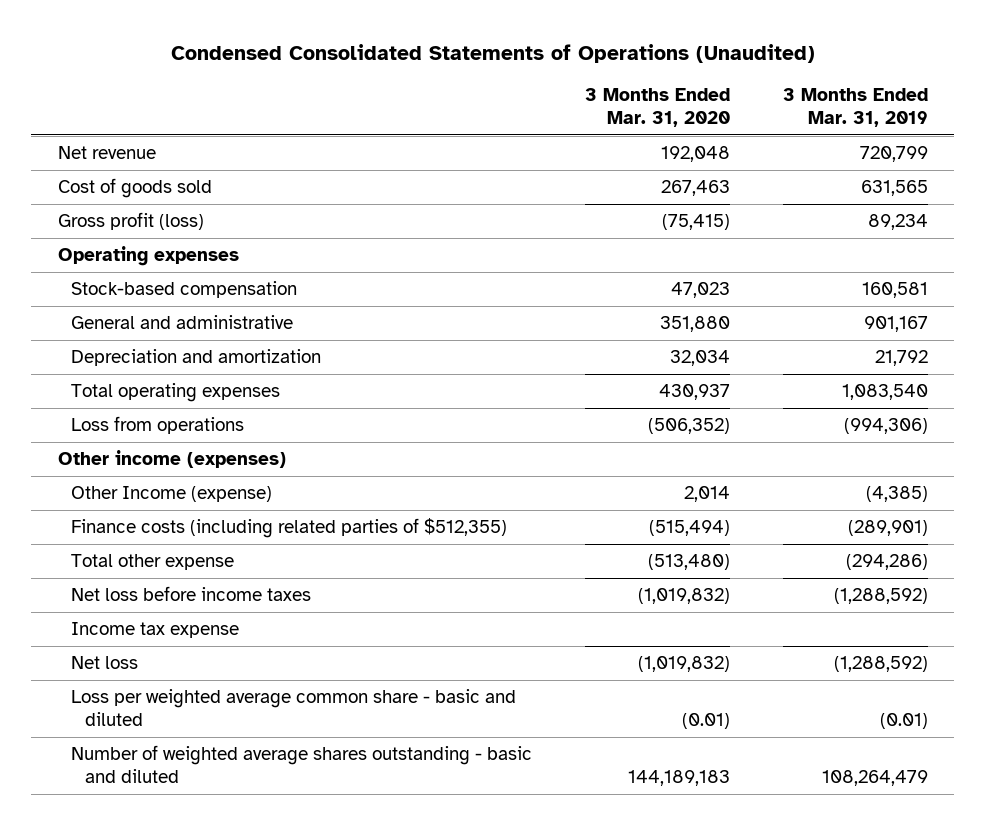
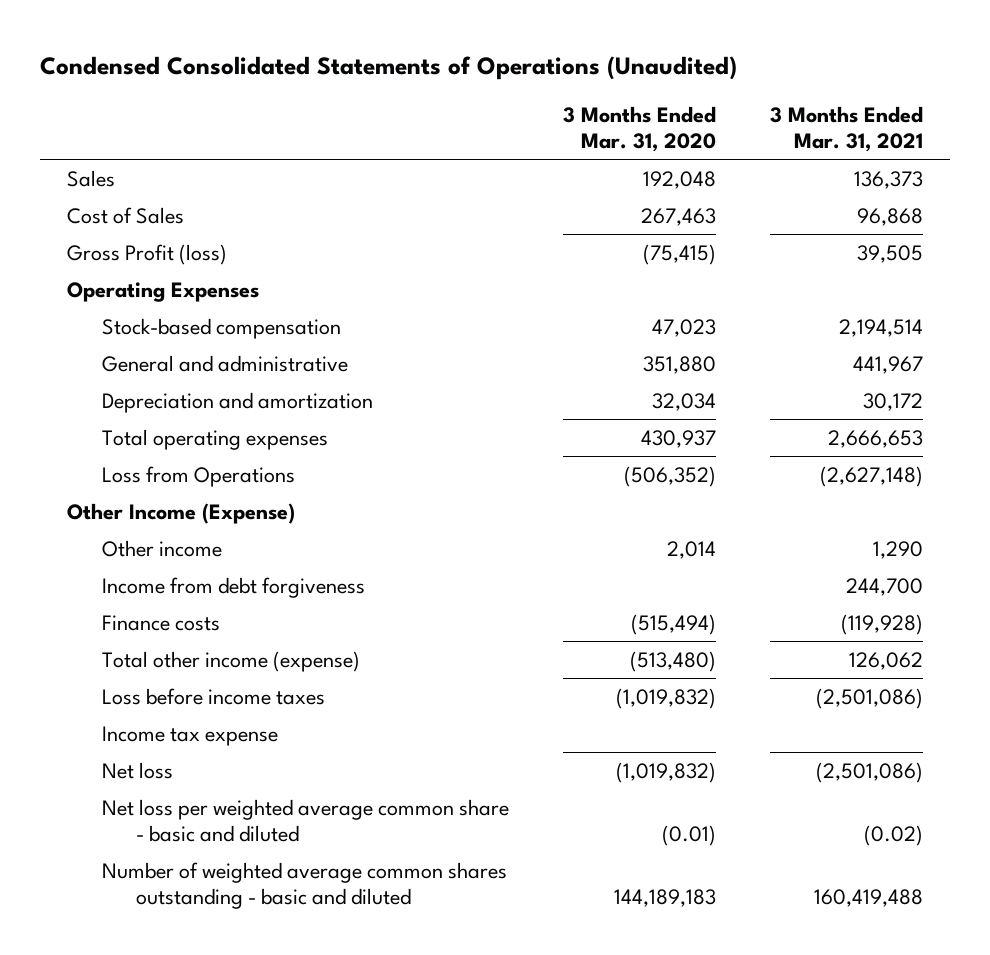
[782,88,928,128] 3 Months Ended Mar. 31, 2019 -> none
none -> [769,105,923,152] 3 Months Ended Mar. 31, 2021
[57,146,156,160] Net revenue -> [67,169,116,187] Sales
[57,178,212,199] Cost of goods sold -> [67,206,185,224] Cost of Sales
[57,212,204,231] Gross profit (loss) -> [67,243,228,265] Gross Profit (loss)
[57,246,239,267] Operating expenses -> [67,281,260,302] Operating Expenses
[71,416,245,435] Loss from operations -> [101,465,295,487] Loss from Operations
[57,450,286,469] Other income (expenses) -> [67,502,296,524] Other Income (Expense)
[71,486,273,503] Other Income (expense) -> [101,539,222,557] Other income
none -> [101,576,365,598] Income from debt forgiveness
[71,518,508,539] Finance costs (including related parties of $512,355) -> [101,614,220,631] Finance costs
[71,554,235,571] Total other expense -> [101,650,360,672] Total other income (expense)
[71,586,312,602] Net loss before income taxes -> [101,687,325,705] Loss before income taxes
[71,689,517,727] Loss per weighted average common share - basic and diluted -> [101,798,509,842] Net loss per weighted average common share - basic and diluted
[71,745,533,784] Number of weighted average shares outstanding - basic and diluted -> [101,861,507,909] Number of weighted average common shares outstanding - basic and diluted

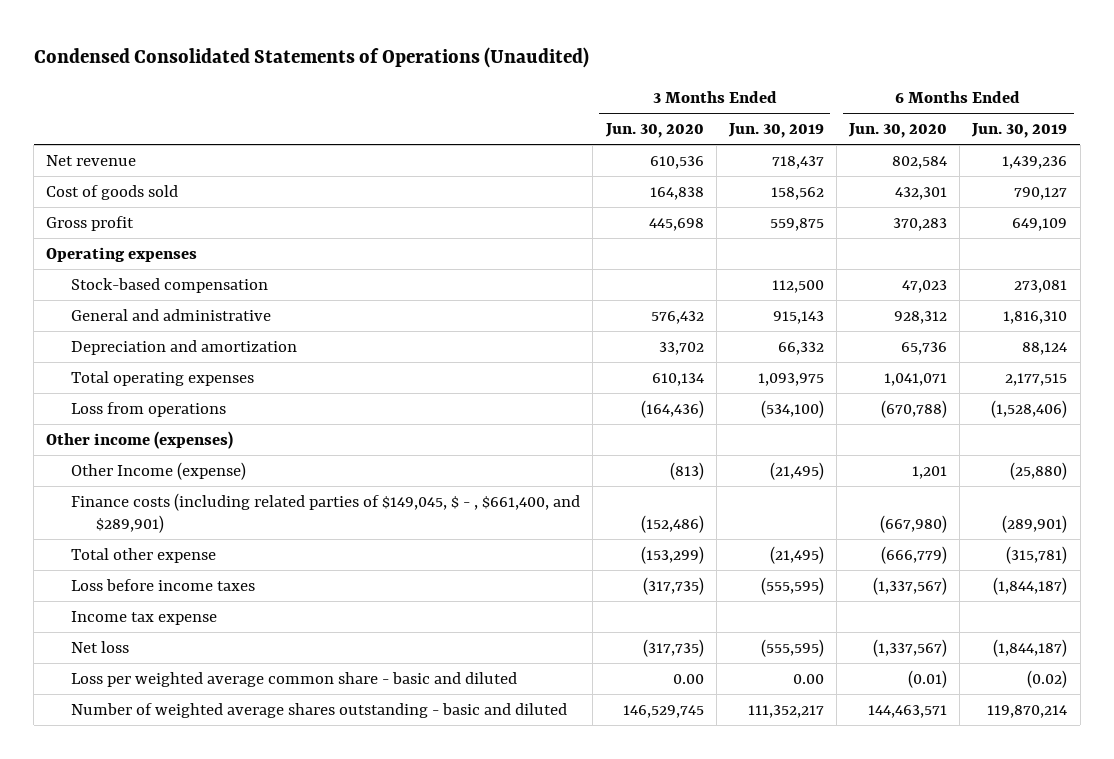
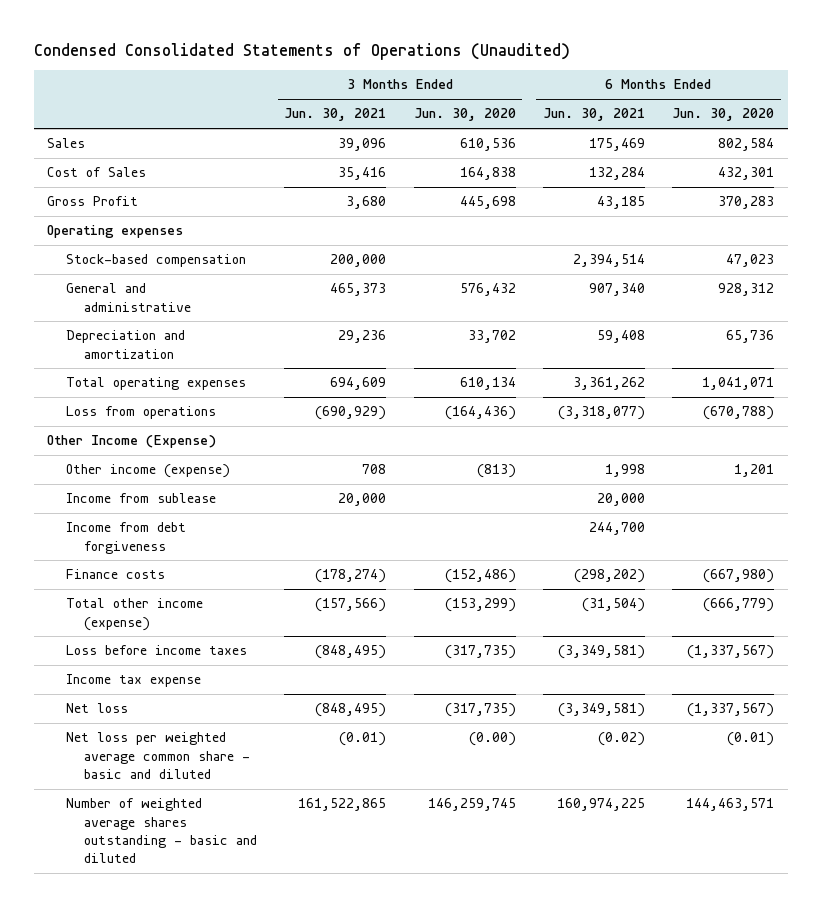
[727,123,824,139] Jun. 30, 2019 -> none
[971,123,1068,139] Jun. 30, 2019 -> none
none -> [284,108,387,122] Jun. 30, 2021
none -> [542,108,645,122] Jun. 30, 2021
[46,155,137,167] Net revenue -> [47,138,86,149] Sales
[46,185,179,201] Cost of goods sold -> [47,167,147,178] Cost of Sales
[46,216,135,232] Gross profit -> [47,196,139,207] Gross Profit
[46,431,234,450] Other income (expenses) -> [47,435,217,449] Other Income (Expense)
[71,462,247,481] Other Income (expense) -> [65,464,230,479] Other income (expense)
none -> [65,493,216,504] Income from sublease
none -> [65,522,186,554] Income from debt forgiveness
[71,493,581,533] Finance costs (including related parties of $149,045, $ - , $661,400, and $289,901) -> [65,569,165,580] Finance costs
[71,548,217,564] Total other expense -> [65,598,203,631] Total other income (expense)
[71,672,518,688] Loss per weighted average common share - basic and diluted -> [65,732,251,779] Net loss per weighted average common share - basic and diluted
[672,674,704,685] 0.00 -> [468,732,516,747] (0.00)
[622,705,704,719] 146,529,745 -> [427,798,516,812] 146,259,745

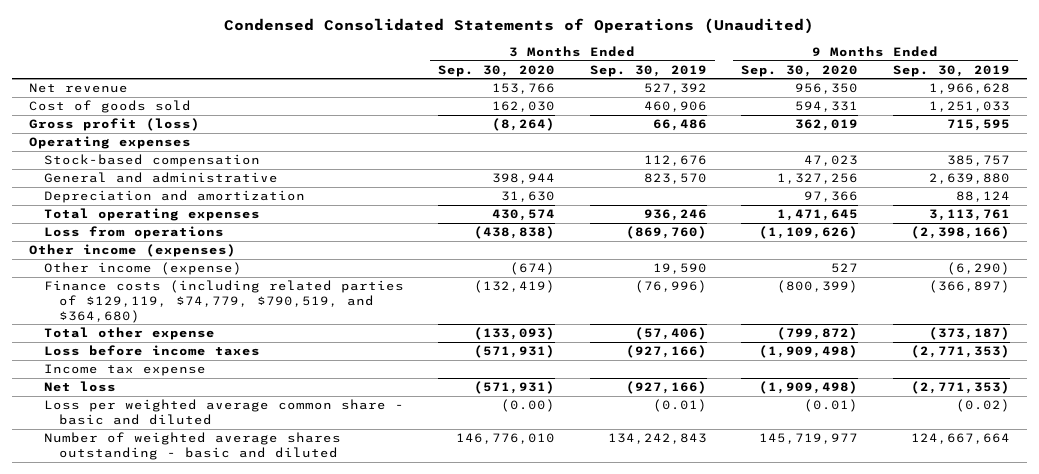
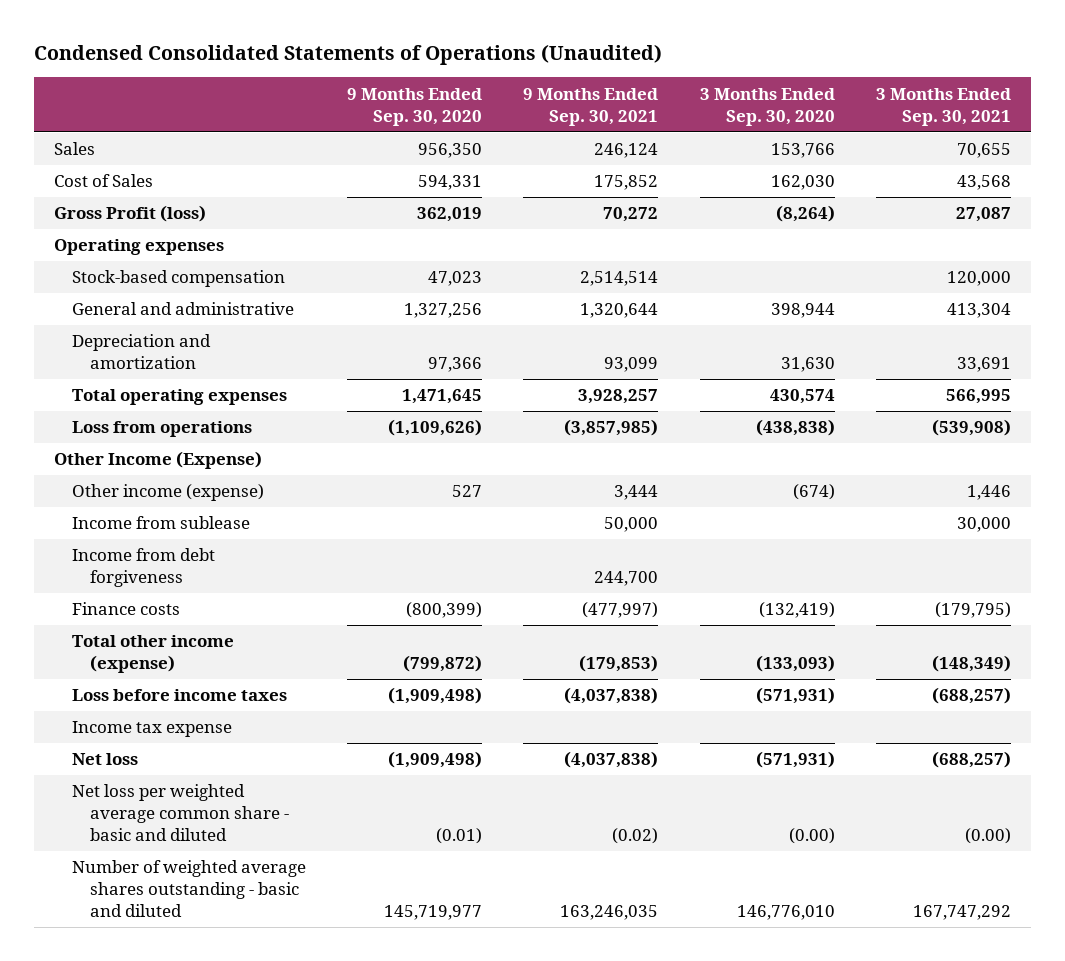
[589,64,707,77] Sep. 30, 2019 -> none
[892,64,1010,77] Sep. 30, 2019 -> none
none -> [523,87,659,126] 9 Months Ended Sep. 30, 2021
none -> [875,87,1011,126] 3 Months Ended Sep. 30, 2021
[28,83,128,94] Net revenue -> [54,142,96,156] Sales
[28,100,191,114] Cost of goods sold -> [54,174,154,188] Cost of Sales
[28,118,200,132] Gross profit (loss) -> [54,205,207,223] Gross Profit (loss)
[28,244,236,258] Other income (expenses) -> [54,451,263,470] Other Income (Expense)
none -> [72,516,251,530] Income from sublease
none -> [72,548,216,588] Income from debt forgiveness
[43,280,404,323] Finance costs (including related parties of $129,119, $74,779, $790,519, and $364,680) -> [72,602,181,616] Finance costs
[43,327,215,341] Total other expense -> [72,635,235,674] Total other income (expense)
[43,399,404,425] Loss per weighted average common share - basic and diluted -> [72,784,290,841] Net loss per weighted average common share - basic and diluted

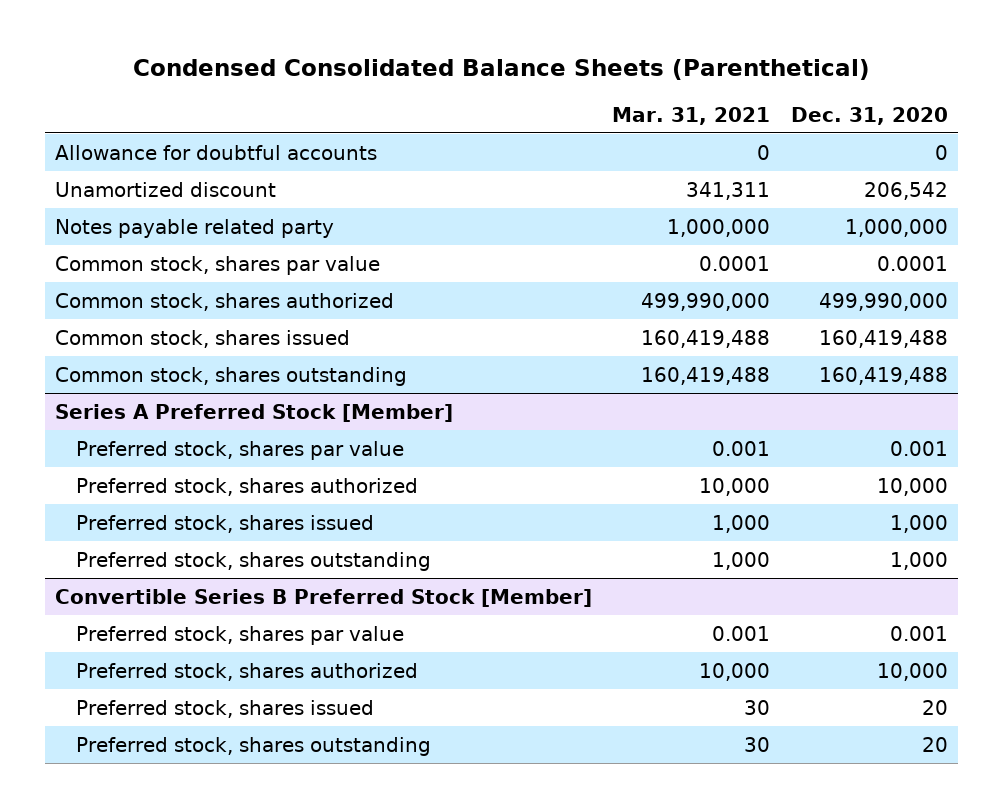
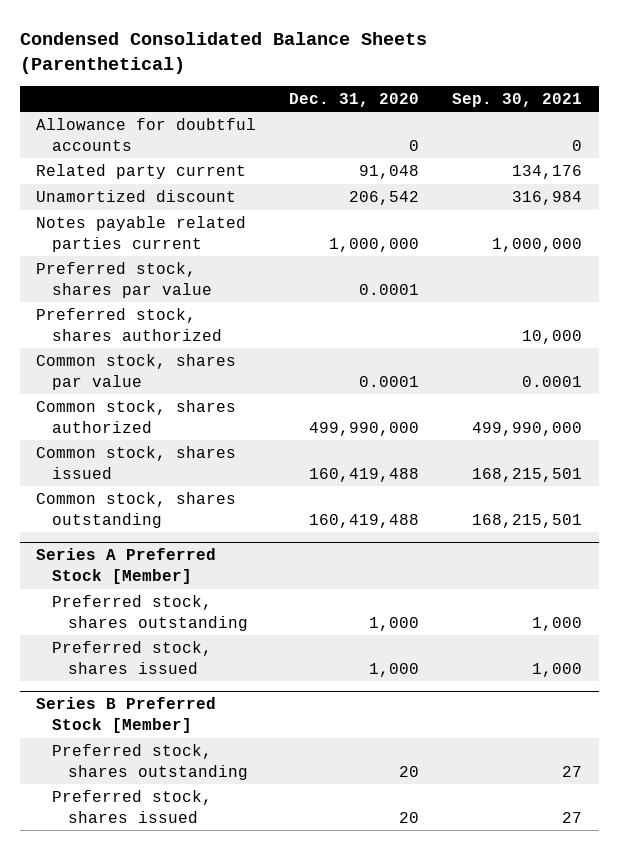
[612,106,771,125] Mar. 31, 2021 -> none
none -> [452,92,583,107] Sep. 30, 2021
none -> [36,164,247,180] Related party current
[55,218,335,238] Notes payable related party -> [36,216,247,252] Notes payable related parties current
none -> [36,262,212,298] Preferred stock, shares par value
none -> [36,308,222,341] Preferred stock, shares authorized
[75,440,404,460] Preferred stock, shares par value -> none
[75,477,418,496] Preferred stock, shares authorized -> none
[75,625,404,645] Preferred stock, shares par value -> none
[75,662,418,681] Preferred stock, shares authorized -> none
[75,699,374,718] Preferred stock, shares issued -> none
[75,514,374,533] Preferred stock, shares issued -> [51,641,212,674] Preferred stock, shares issued
[55,588,593,607] Convertible Series B Preferred Stock [Member] -> [36,697,217,734] Series B Preferred Stock [Member]
none -> [51,790,212,823] Preferred stock, shares issued

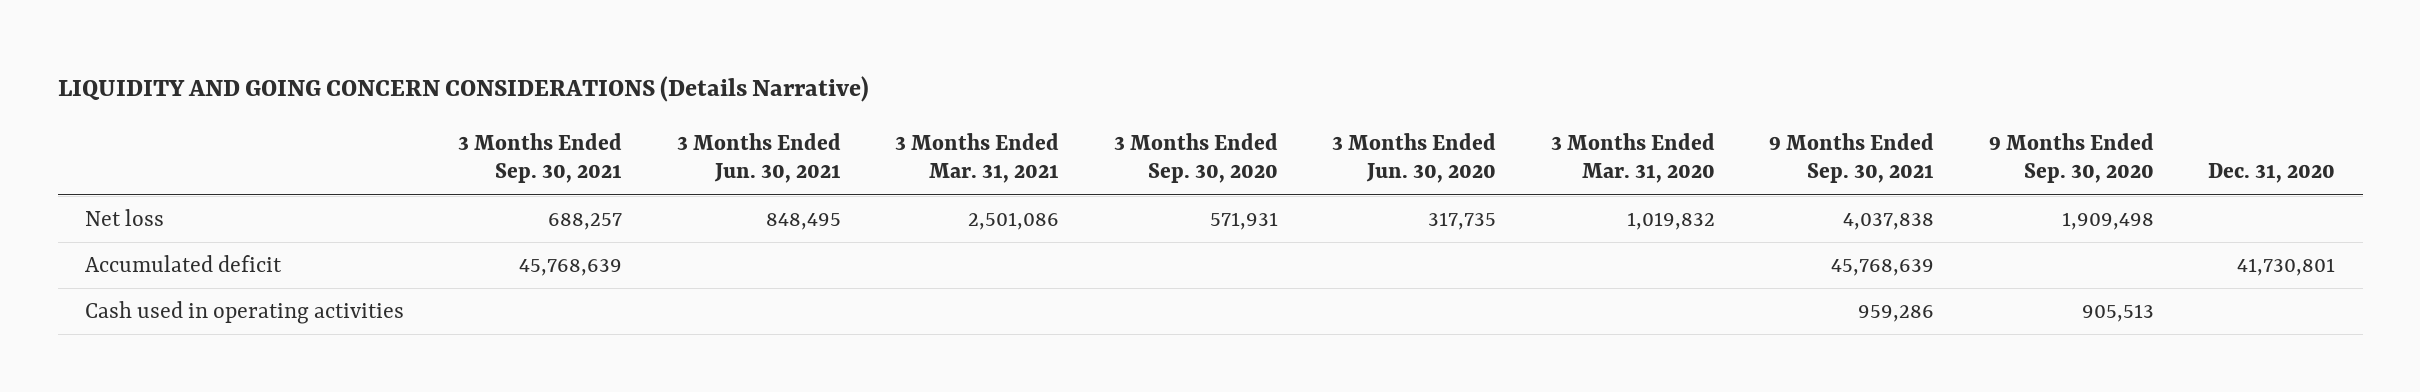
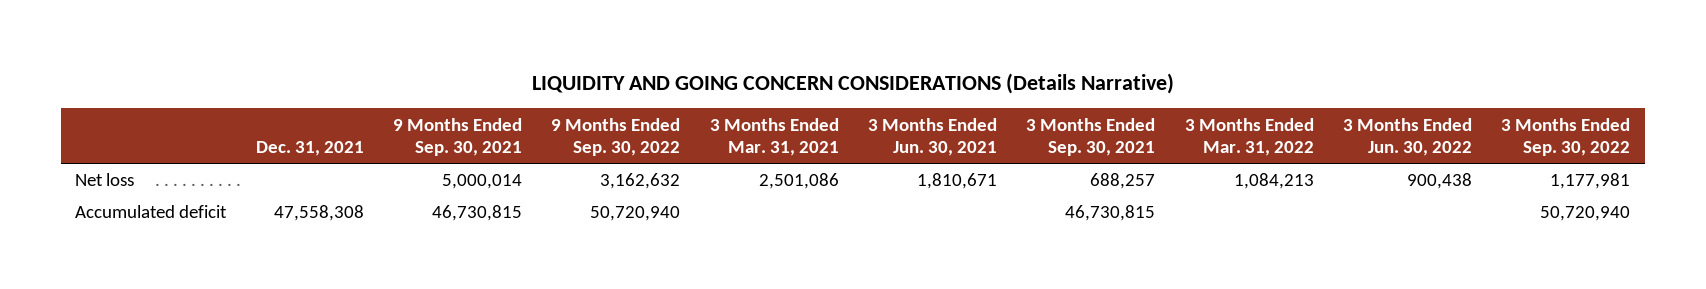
[1113,132,1278,184] 3 Months Ended Sep. 30, 2020 -> none
[1332,132,1497,184] 3 Months Ended Jun. 30, 2020 -> none
[1550,132,1715,184] 3 Months Ended Mar. 31, 2020 -> none
[1988,132,2154,184] 9 Months Ended Sep. 30, 2020 -> none
[2208,163,2336,184] Dec. 31, 2020 -> none
none -> [255,140,364,156] Dec. 31, 2021
none -> [551,117,681,156] 9 Months Ended Sep. 30, 2022
none -> [1184,117,1314,156] 3 Months Ended Mar. 31, 2022
none -> [1342,117,1472,156] 3 Months Ended Jun. 30, 2022
none -> [1501,117,1631,156] 3 Months Ended Sep. 30, 2022
[84,301,404,325] Cash used in operating activities -> none
[765,213,841,231] 848,495 -> [917,173,998,190] 1,810,671
[1843,213,1935,231] 4,037,838 -> [442,174,523,190] 5,000,014
[519,259,623,277] 45,768,639 -> [1065,205,1156,222] 46,730,815
[1831,259,1935,277] 45,768,639 -> [432,205,523,222] 46,730,815

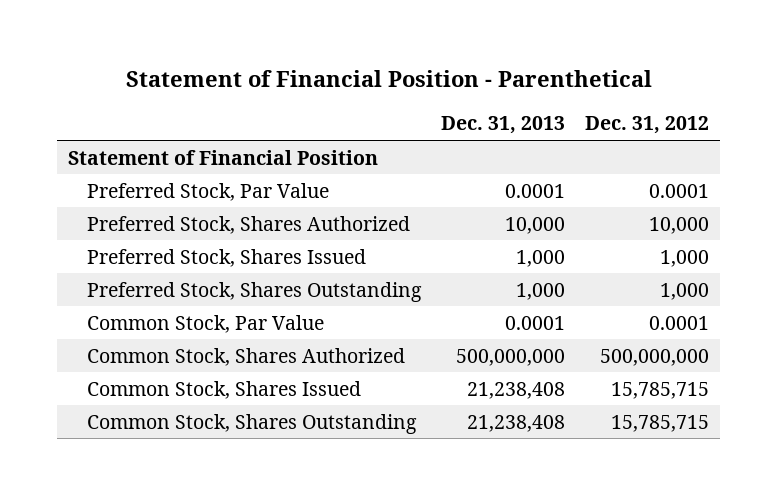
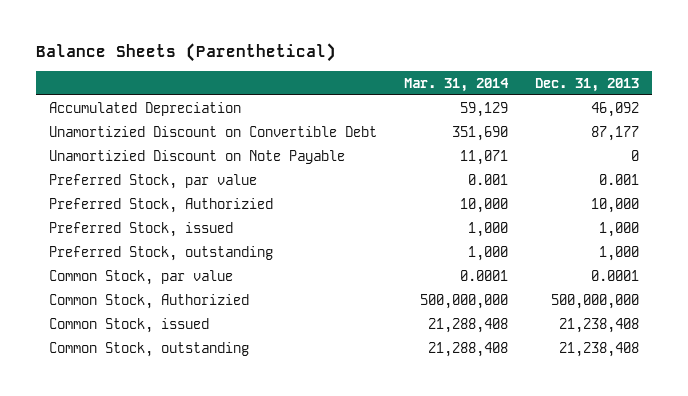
[125,70,652,88] Statement of Financial Position - Parenthetical -> [35,43,336,63] Balance Sheets (Parenthetical)
[585,116,710,135] Dec. 31, 2012 -> none
none -> [404,77,510,92] Mar. 31, 2014
[67,149,378,165] Statement of Financial Position -> none
none -> [49,101,242,116] Accumulated Depreciation
none -> [49,125,378,137] Unamortizied Discount on Convertible Debt
none -> [49,149,346,164] Unamortizied Discount on Note Payable
[86,182,329,201] Preferred Stock, Par Value -> [49,173,258,189] Preferred Stock, par value
[505,183,566,198] 0.0001 -> [598,173,639,185] 0.001
[86,215,410,234] Preferred Stock, Shares Authorized -> [49,197,274,213] Preferred Stock, Authorizied
[86,248,366,267] Preferred Stock, Shares Issued -> [49,221,234,237] Preferred Stock, issued
[86,281,422,302] Preferred Stock, Shares Outstanding -> [49,245,274,261] Preferred Stock, outstanding
[86,314,324,333] Common Stock, Par Value -> [49,269,234,285] Common Stock, par value
[86,347,405,366] Common Stock, Shares Authorized -> [49,293,250,309] Common Stock, Authorizied
[86,380,361,399] Common Stock, Shares Issued -> [49,317,210,333] Common Stock, issued
[86,413,417,434] Common Stock, Shares Outstanding -> [49,341,250,357] Common Stock, outstanding

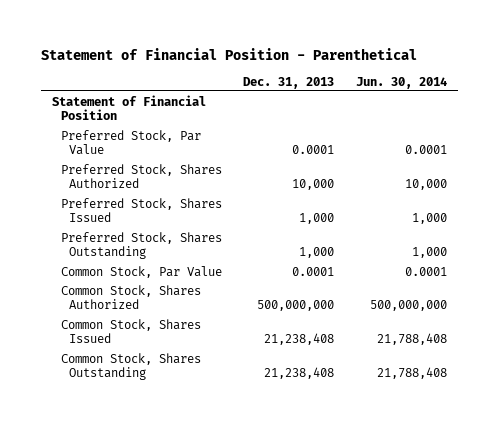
[35,43,336,63] Balance Sheets (Parenthetical) -> [41,47,418,60] Statement of Financial Position - Parenthetical
[404,77,510,92] Mar. 31, 2014 -> none
none -> [355,76,447,89] Jun. 30, 2014
[49,101,242,116] Accumulated Depreciation -> none
[49,125,378,137] Unamortizied Discount on Convertible Debt -> none
[49,149,346,164] Unamortizied Discount on Note Payable -> none
none -> [52,94,207,121] Statement of Financial Position
[49,173,258,189] Preferred Stock, par value -> [60,129,201,156] Preferred Stock, Par Value
[598,173,639,185] 0.001 -> [292,145,335,155] 0.0001
[49,197,274,213] Preferred Stock, Authorizied -> [60,163,222,189] Preferred Stock, Shares Authorized
[49,221,234,237] Preferred Stock, issued -> [60,197,222,223] Preferred Stock, Shares Issued
[49,245,274,261] Preferred Stock, outstanding -> [60,231,222,260] Preferred Stock, Shares Outstanding
[49,269,234,285] Common Stock, par value -> [60,265,222,278] Common Stock, Par Value
[49,293,250,309] Common Stock, Authorizied -> [60,284,201,310] Common Stock, Shares Authorized
[49,317,210,333] Common Stock, issued -> [60,318,201,344] Common Stock, Shares Issued
[49,341,250,357] Common Stock, outstanding -> [60,352,201,381] Common Stock, Shares Outstanding

